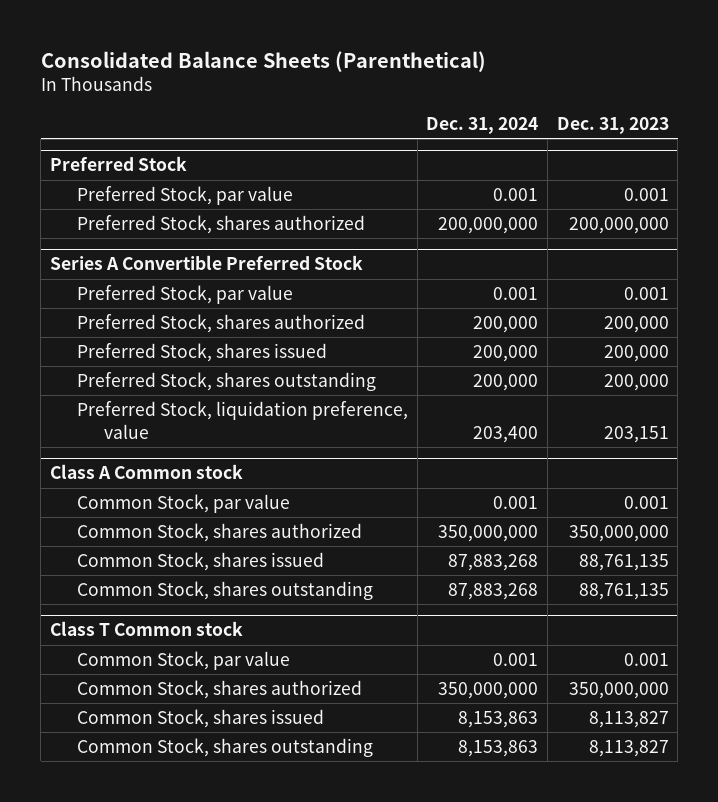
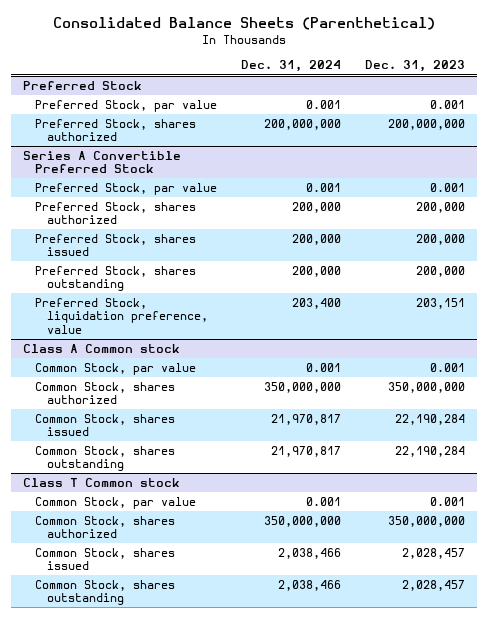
[448,554,539,572] 87,883,268 -> [270,413,341,425] 21,970,817
[578,554,669,572] 88,761,135 -> [394,413,465,425] 22,190,284
[448,583,539,601] 87,883,268 -> [270,445,341,457] 21,970,817
[578,583,669,601] 88,761,135 -> [394,445,465,457] 22,190,284
[458,711,539,729] 8,153,863 -> [277,547,341,559] 2,038,466
[588,711,669,729] 8,113,827 -> [401,547,465,559] 2,028,457
[458,740,539,758] 8,153,863 -> [277,579,341,591] 2,038,466
[588,740,669,758] 8,113,827 -> [401,579,465,591] 2,028,457

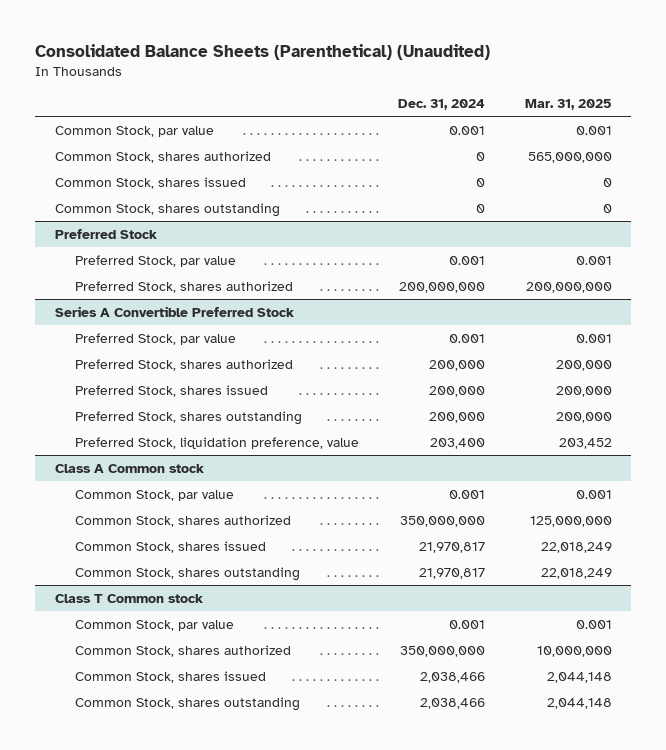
[52,17,435,31] Consolidated Balance Sheets (Parenthetical) -> [34,44,490,61] Consolidated Balance Sheets (Parenthetical) (Unaudited)
[364,60,465,73] Dec. 31, 2023 -> none
none -> [524,99,612,111] Mar. 31, 2025
none -> [54,125,214,137] Common Stock, par value
none -> [54,150,271,163] Common Stock, shares authorized
none -> [54,176,246,189] Common Stock, shares issued
none -> [54,202,280,217] Common Stock, shares outstanding

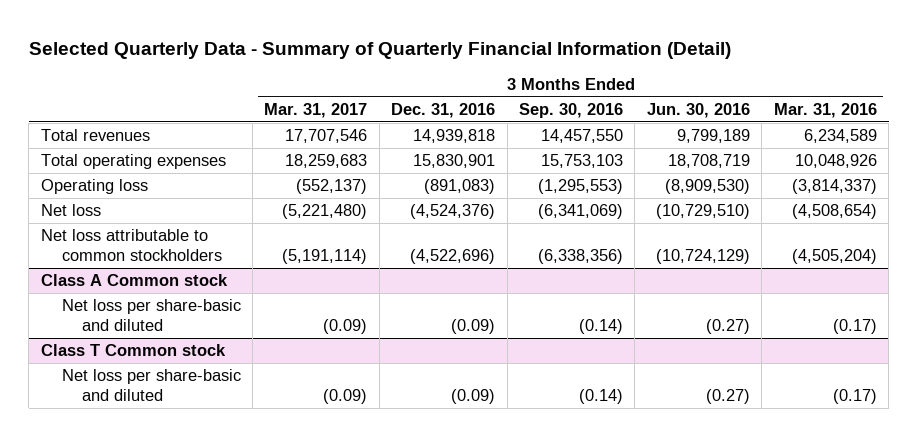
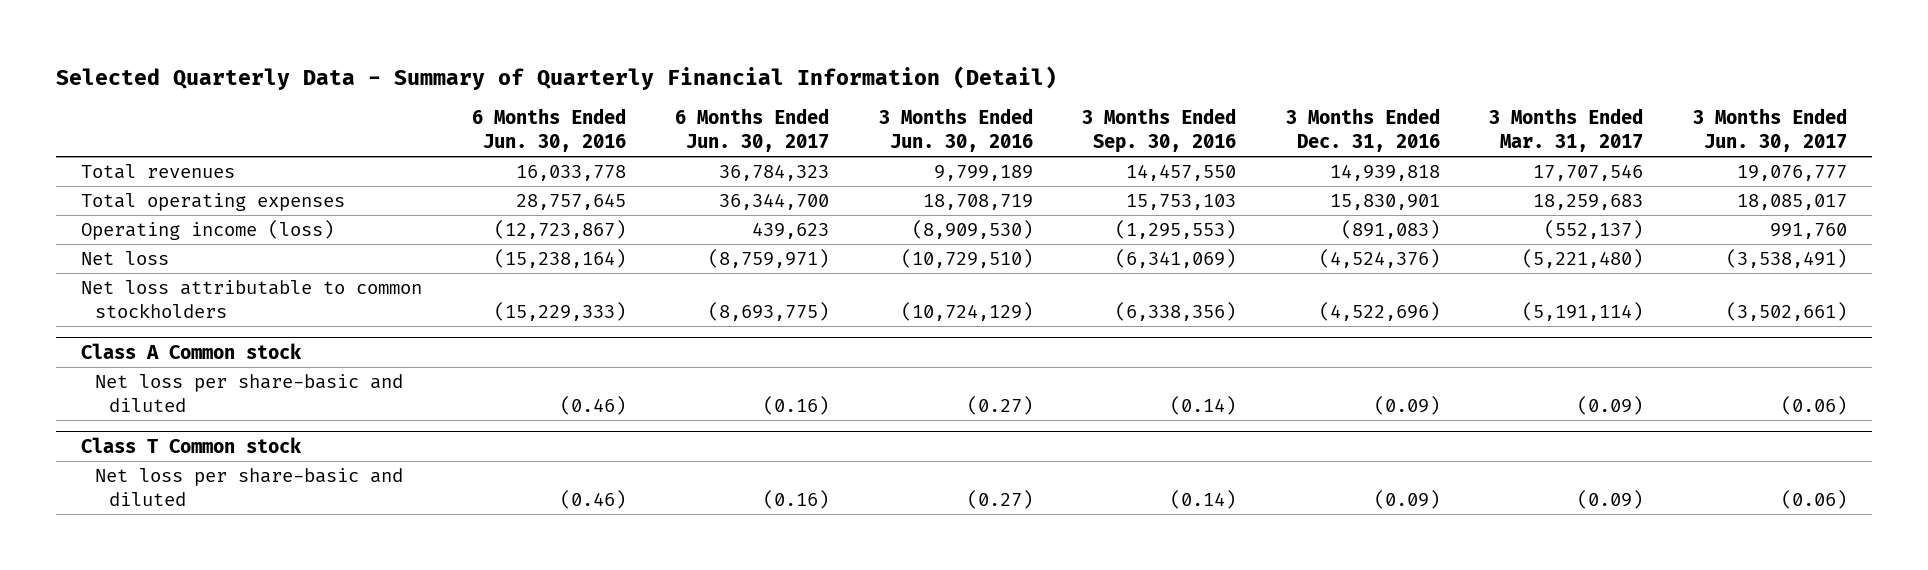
[773,102,877,118] Mar. 31, 2016 -> none
none -> [471,108,626,152] 6 Months Ended Jun. 30, 2016
none -> [675,108,830,152] 6 Months Ended Jun. 30, 2017
none -> [1693,108,1848,152] 3 Months Ended Jun. 30, 2017
[40,179,148,195] Operating loss -> [81,219,335,240] Operating income (loss)

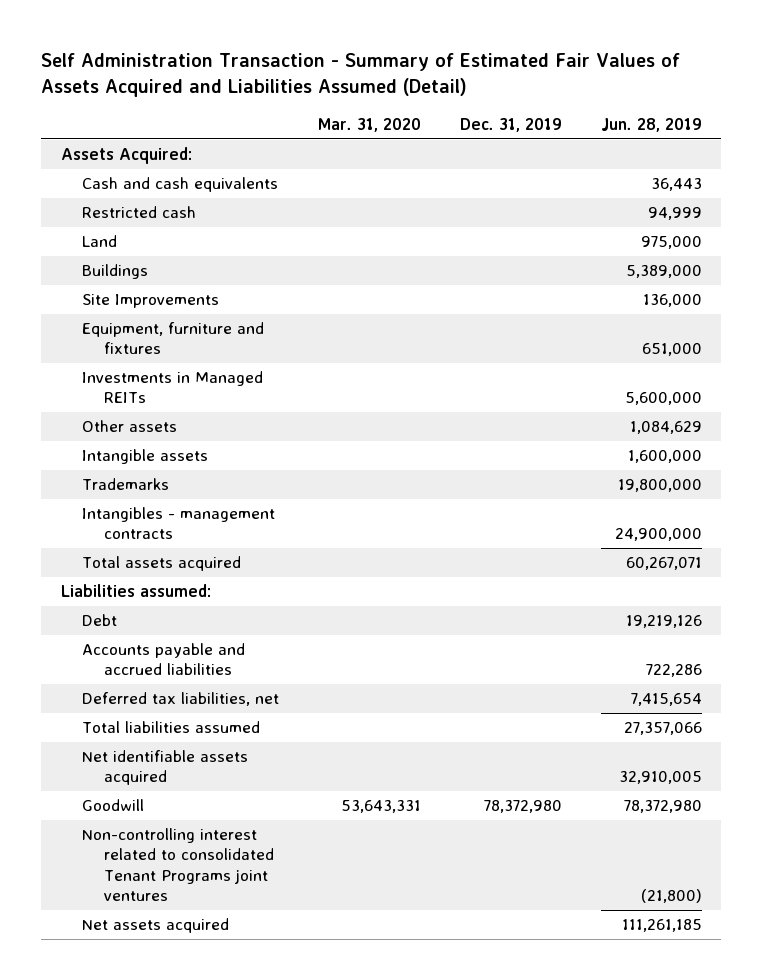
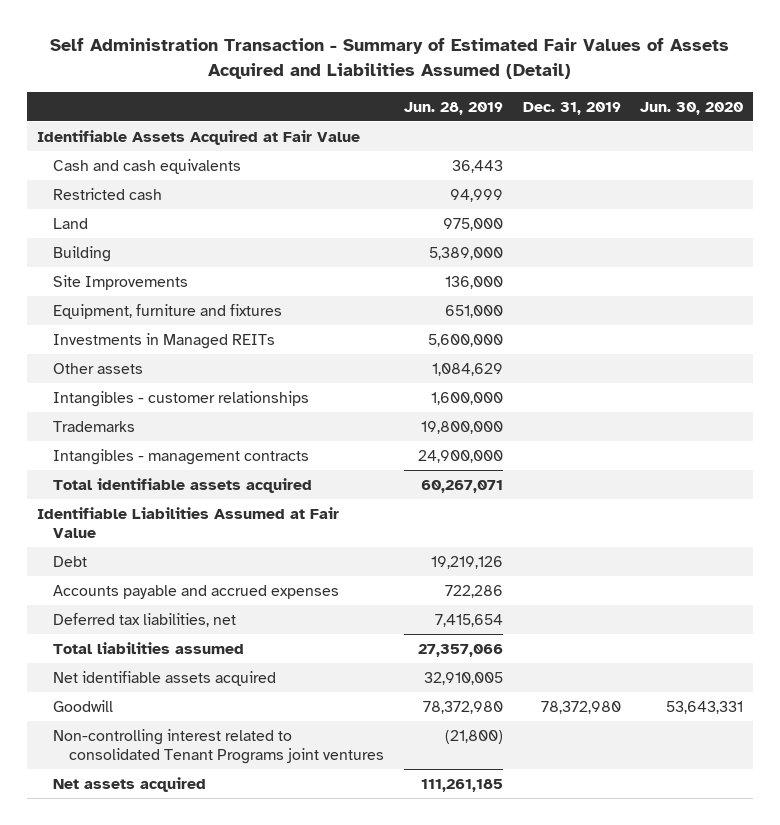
[318,118,422,133] Mar. 31, 2020 -> none
none -> [640,101,744,115] Jun. 30, 2020
[60,147,192,165] Assets Acquired: -> [36,130,360,146] Identifiable Assets Acquired at Fair Value
[82,264,149,280] Buildings -> [52,246,111,263] Building
[82,449,209,465] Intangible assets -> [52,391,309,408] Intangibles - customer relationships
[82,556,242,572] Total assets acquired -> [52,478,312,494] Total identifiable assets acquired
[60,584,211,598] Liabilities assumed: -> [36,507,339,539] Identifiable Liabilities Assumed at Fair Value
[82,643,246,676] Accounts payable and accrued liabilities -> [52,585,339,600] Accounts payable and accrued expenses

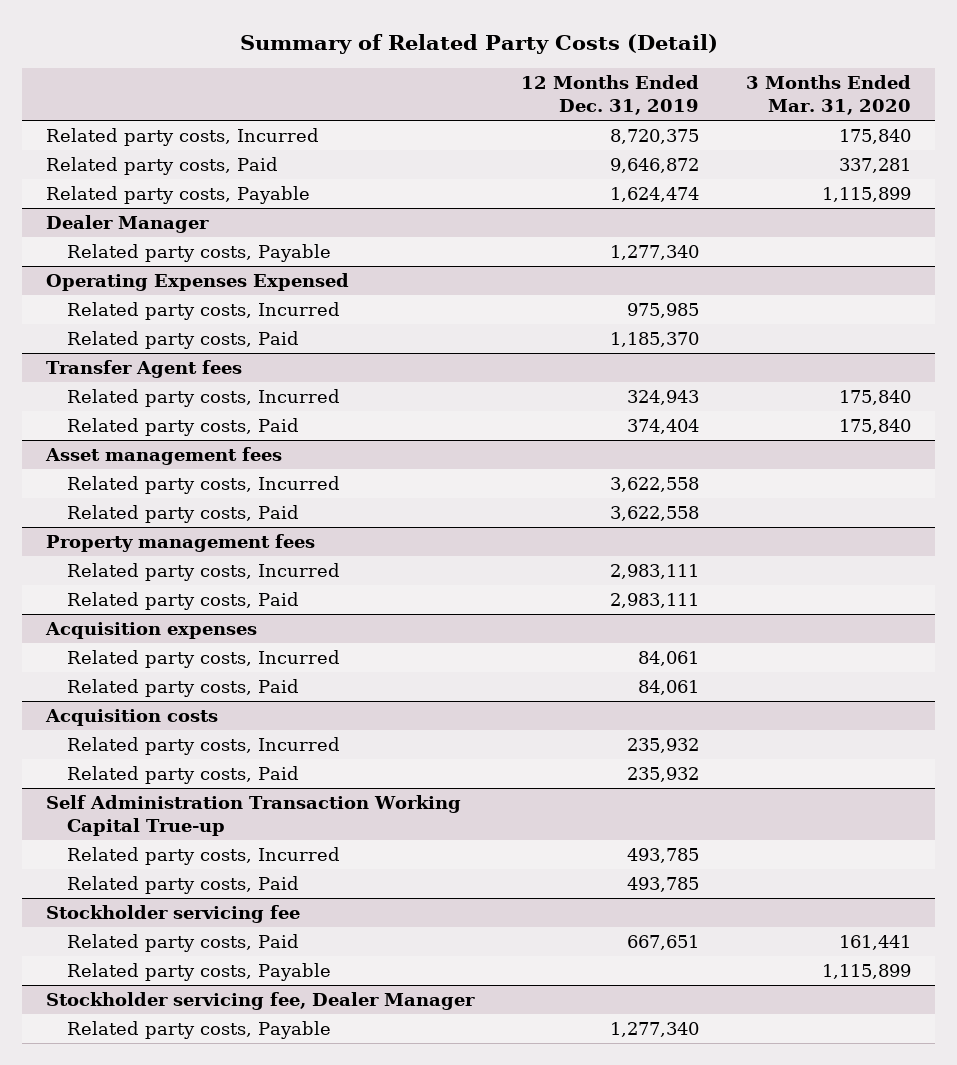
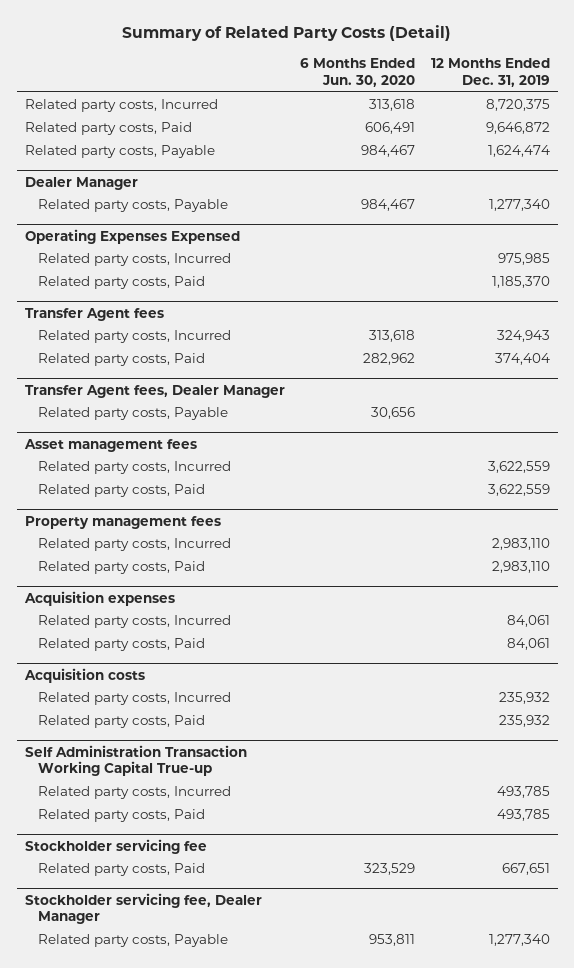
[746,75,912,116] 3 Months Ended Mar. 31, 2020 -> none
none -> [300,58,416,87] 6 Months Ended Jun. 30, 2020
none -> [24,384,285,398] Transfer Agent fees, Dealer Manager
none -> [38,407,229,421] Related party costs, Payable
[610,476,700,492] 3,622,558 -> [487,461,550,474] 3,622,559
[610,505,700,521] 3,622,558 -> [487,484,550,497] 3,622,559
[610,563,700,579] 2,983,111 -> [491,538,550,551] 2,983,110
[610,592,700,608] 2,983,111 -> [491,561,550,574] 2,983,110
[66,962,331,981] Related party costs, Payable -> none

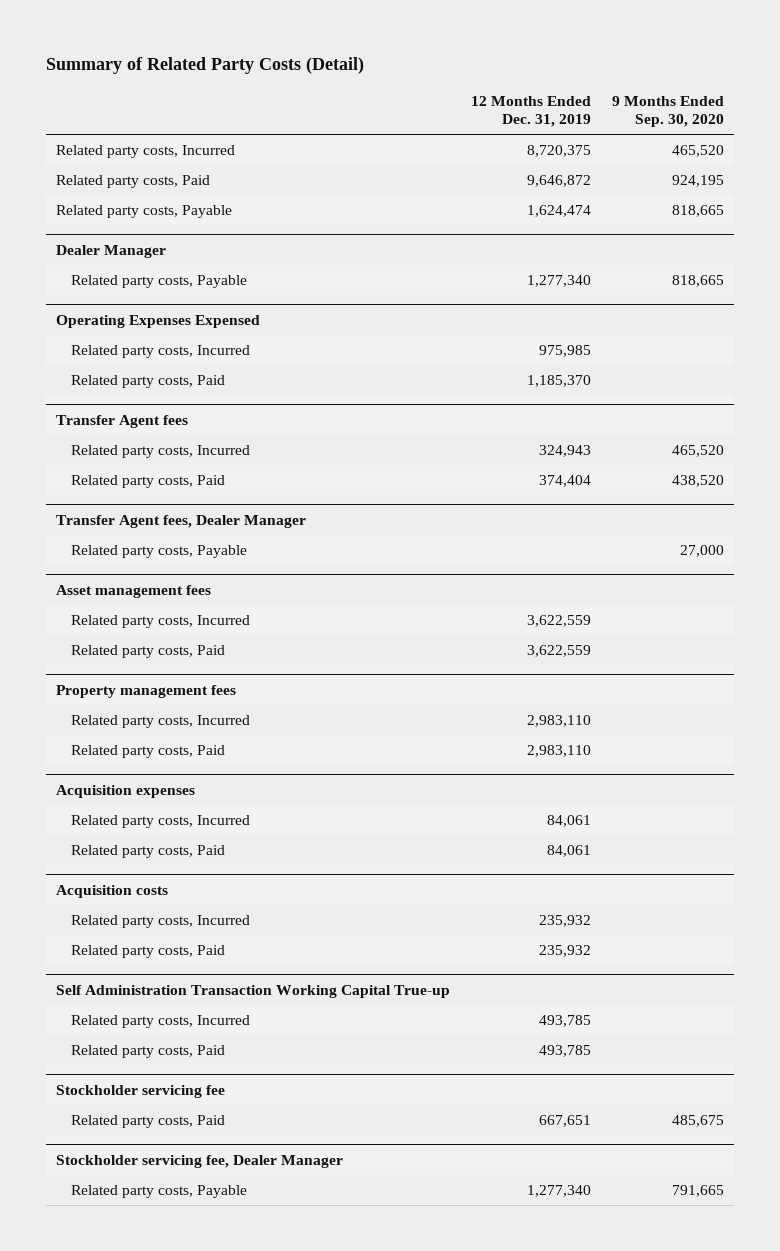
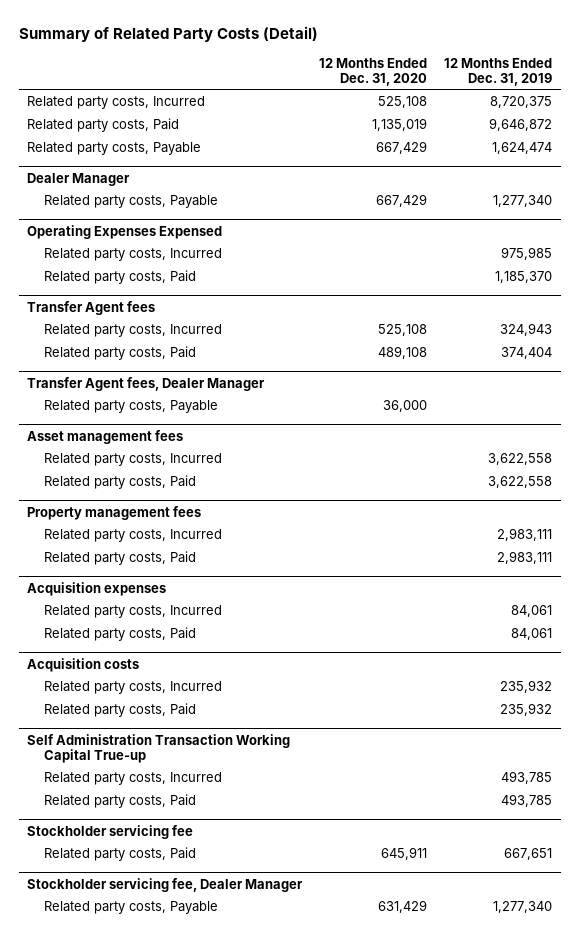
[611,95,724,128] 9 Months Ended Sep. 30, 2020 -> none
none -> [319,57,428,86] 12 Months Ended Dec. 31, 2020
[527,615,592,628] 3,622,559 -> [488,452,553,465] 3,622,558
[527,645,592,658] 3,622,559 -> [488,475,553,488] 3,622,558
[527,715,592,728] 2,983,110 -> [497,527,553,541] 2,983,111
[527,745,592,758] 2,983,110 -> [497,550,553,564] 2,983,111

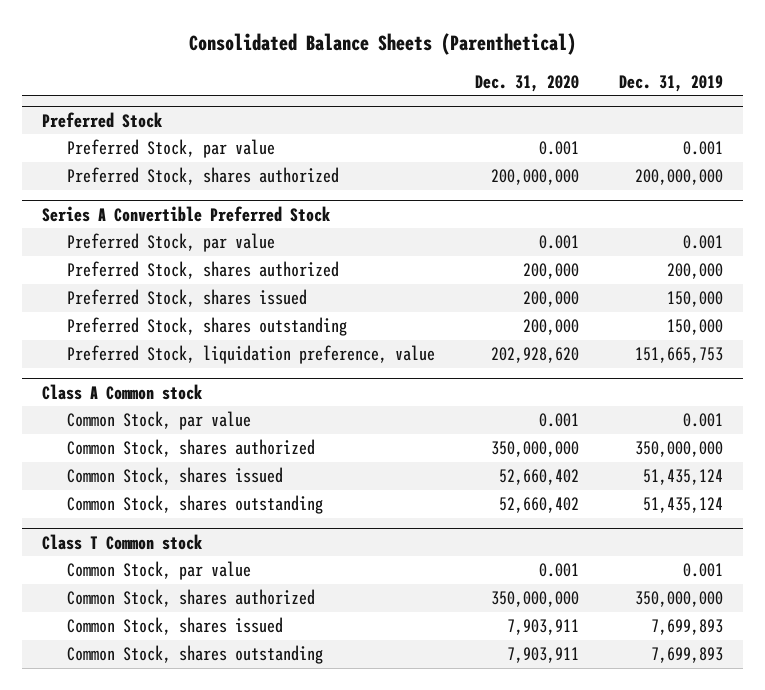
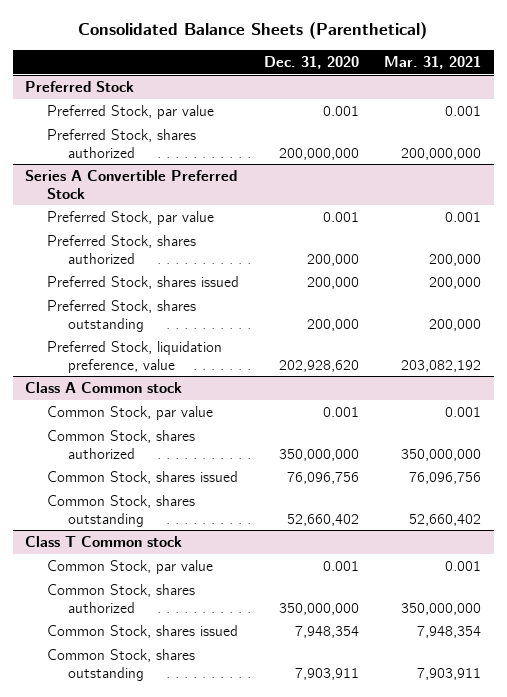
[619,74,724,92] Dec. 31, 2019 -> none
none -> [384,55,482,69] Mar. 31, 2021
[499,469,580,486] 52,660,402 -> [287,471,360,484] 76,096,756
[507,619,580,636] 7,903,911 -> [295,625,360,638] 7,948,354

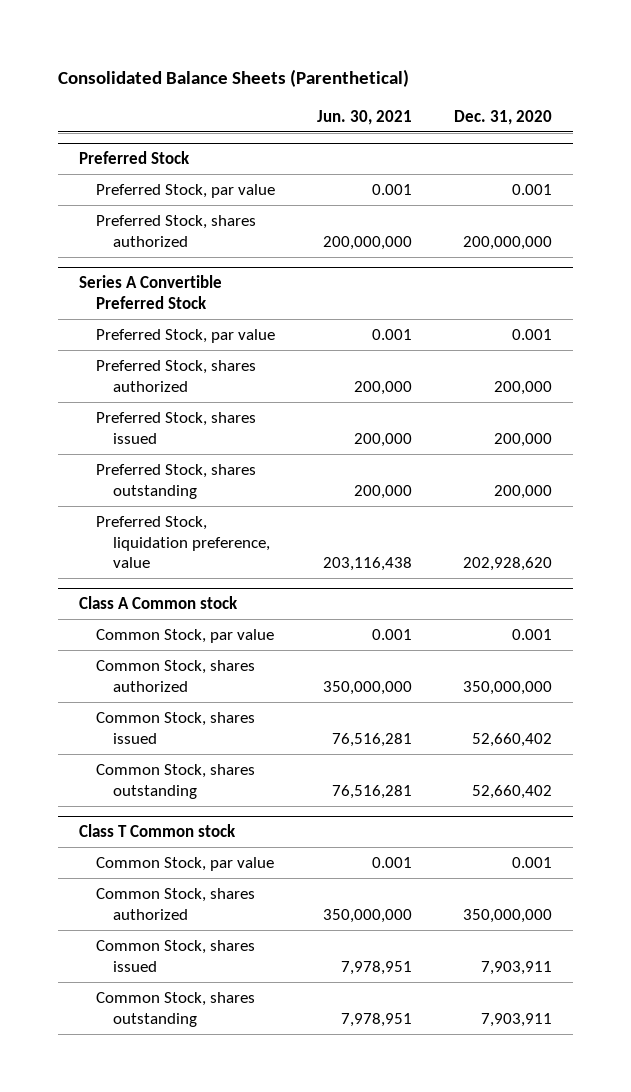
[384,55,482,69] Mar. 31, 2021 -> none
none -> [316,109,412,125] Jun. 30, 2021
[287,471,360,484] 76,096,756 -> [472,732,553,747] 52,660,402
[295,625,360,638] 7,948,354 -> [481,960,553,975] 7,903,911

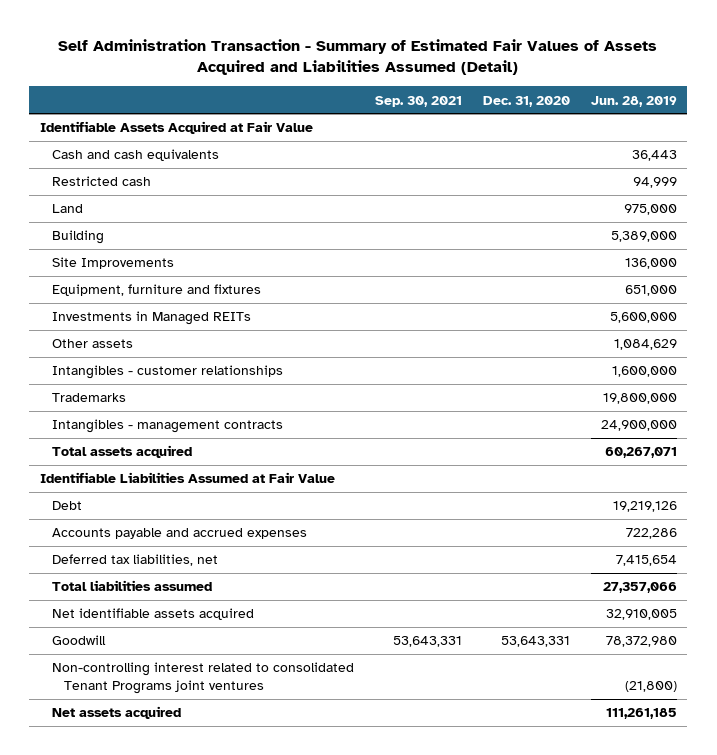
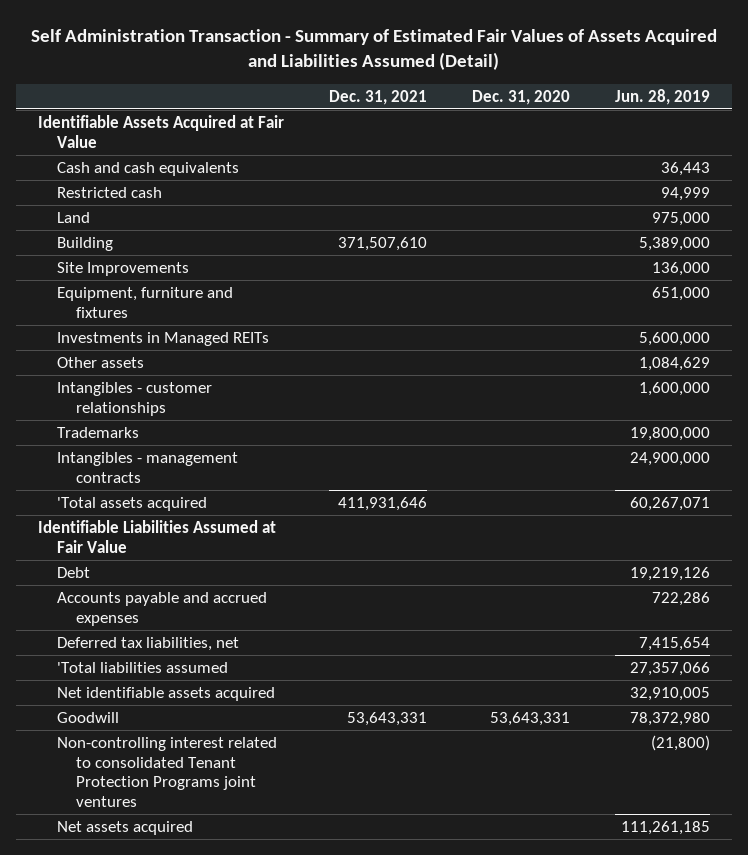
[374,95,462,107] Sep. 30, 2021 -> none
none -> [329,89,428,105] Dec. 31, 2021
[52,445,193,459] Total assets acquired -> [56,497,207,512] 'Total assets acquired
[52,580,213,592] Total liabilities assumed -> [56,662,228,674] 'Total liabilities assumed
[52,662,355,695] Non-controlling interest related to consolidated Tenant Programs joint ventures -> [56,737,277,807] Non-controlling interest related to consolidated Tenant Protection Programs joint ventures

